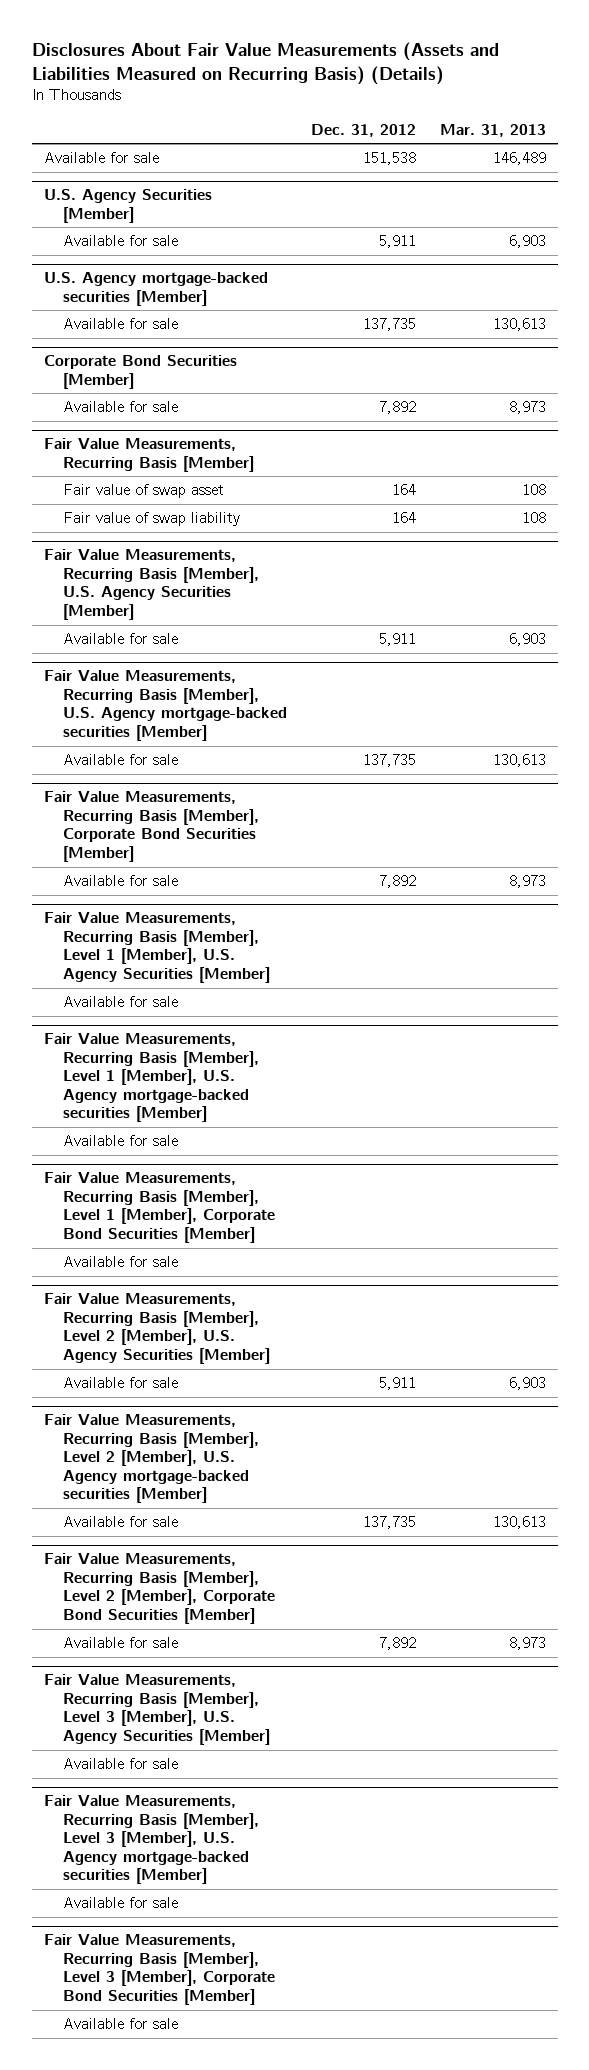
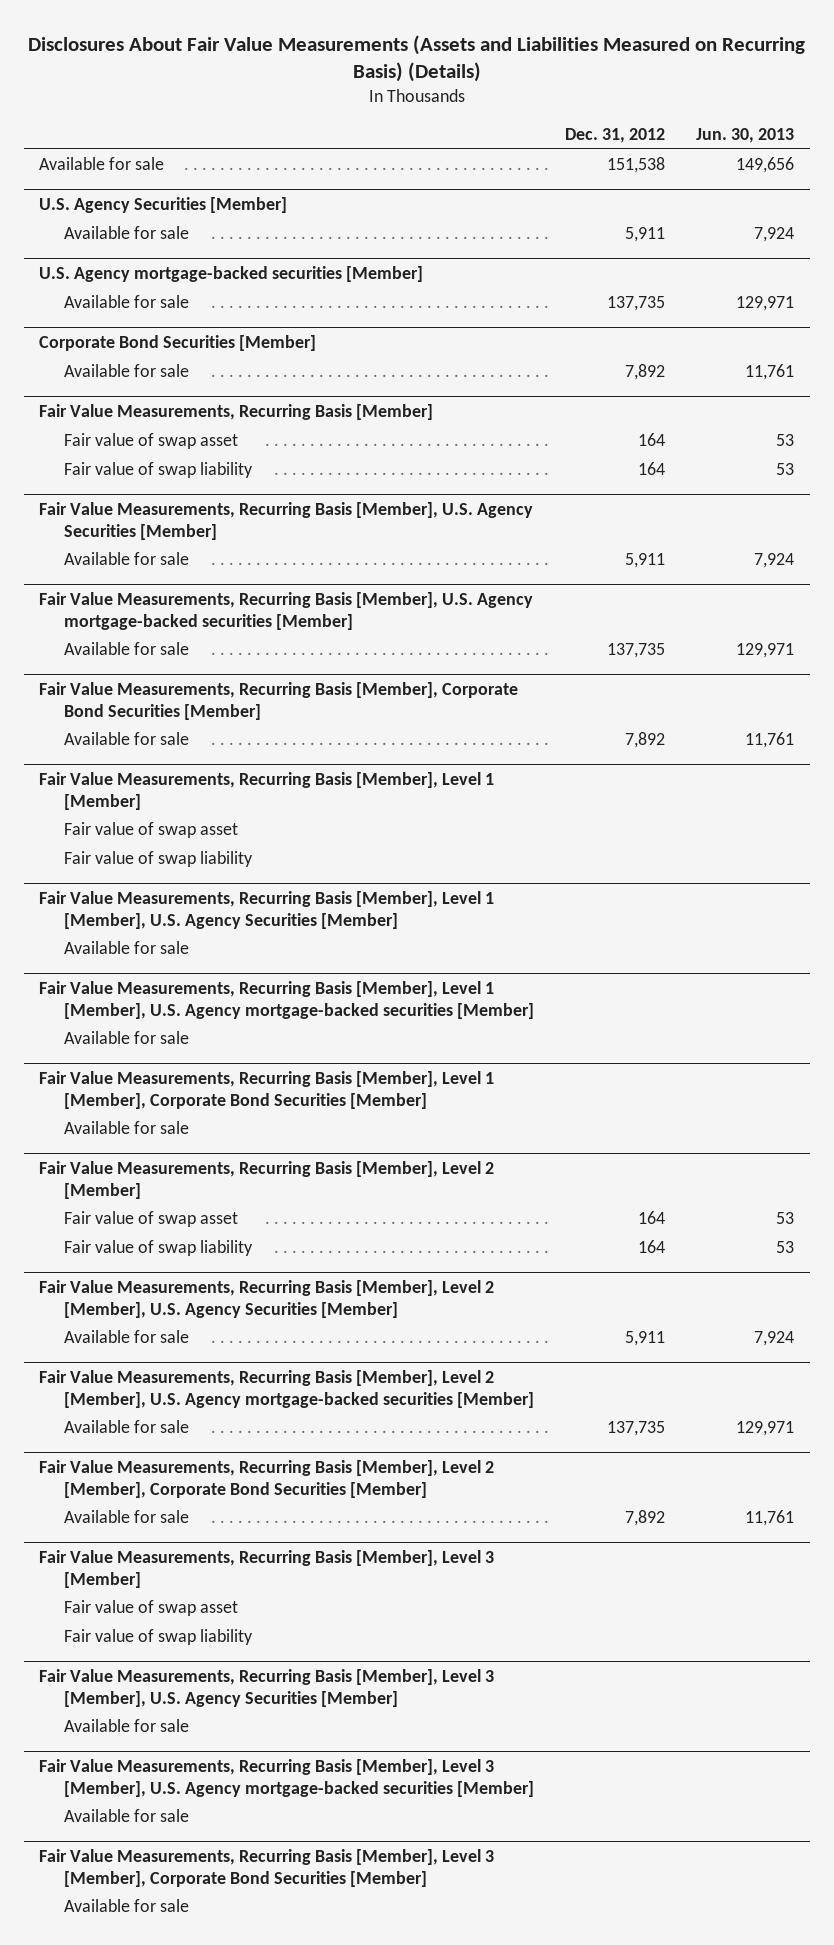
[439,123,546,137] Mar. 31, 2013 -> none
none -> [696,128,795,144] Jun. 30, 2013
none -> [39,771,495,810] Fair Value Measurements, Recurring Basis [Member], Level 1 [Member]
none -> [63,822,238,839] Fair value of swap asset
none -> [63,851,253,868] Fair value of swap liability
none -> [39,1160,495,1199] Fair Value Measurements, Recurring Basis [Member], Level 2 [Member]
none -> [63,1211,238,1228] Fair value of swap asset
none -> [63,1240,253,1257] Fair value of swap liability
none -> [39,1549,495,1588] Fair Value Measurements, Recurring Basis [Member], Level 3 [Member]
none -> [63,1600,238,1617] Fair value of swap asset
none -> [63,1629,253,1646] Fair value of swap liability

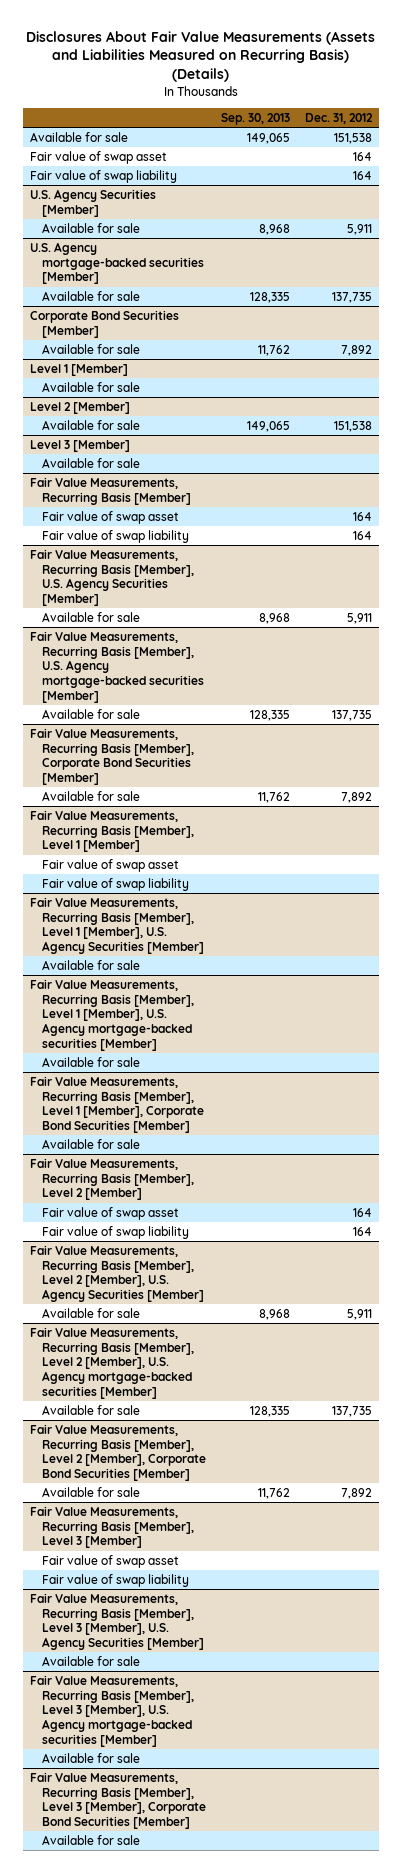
[696,128,795,144] Jun. 30, 2013 -> none
none -> [220,113,290,126] Sep. 30, 2013
none -> [29,151,167,165] Fair value of swap asset
none -> [29,170,177,184] Fair value of swap liability
none -> [29,364,128,377] Level 1 [Member]
none -> [42,382,141,393] Available for sale
none -> [29,402,130,415] Level 2 [Member]
none -> [42,420,141,431] Available for sale
none -> [29,440,130,453] Level 3 [Member]
none -> [42,458,141,469] Available for sale

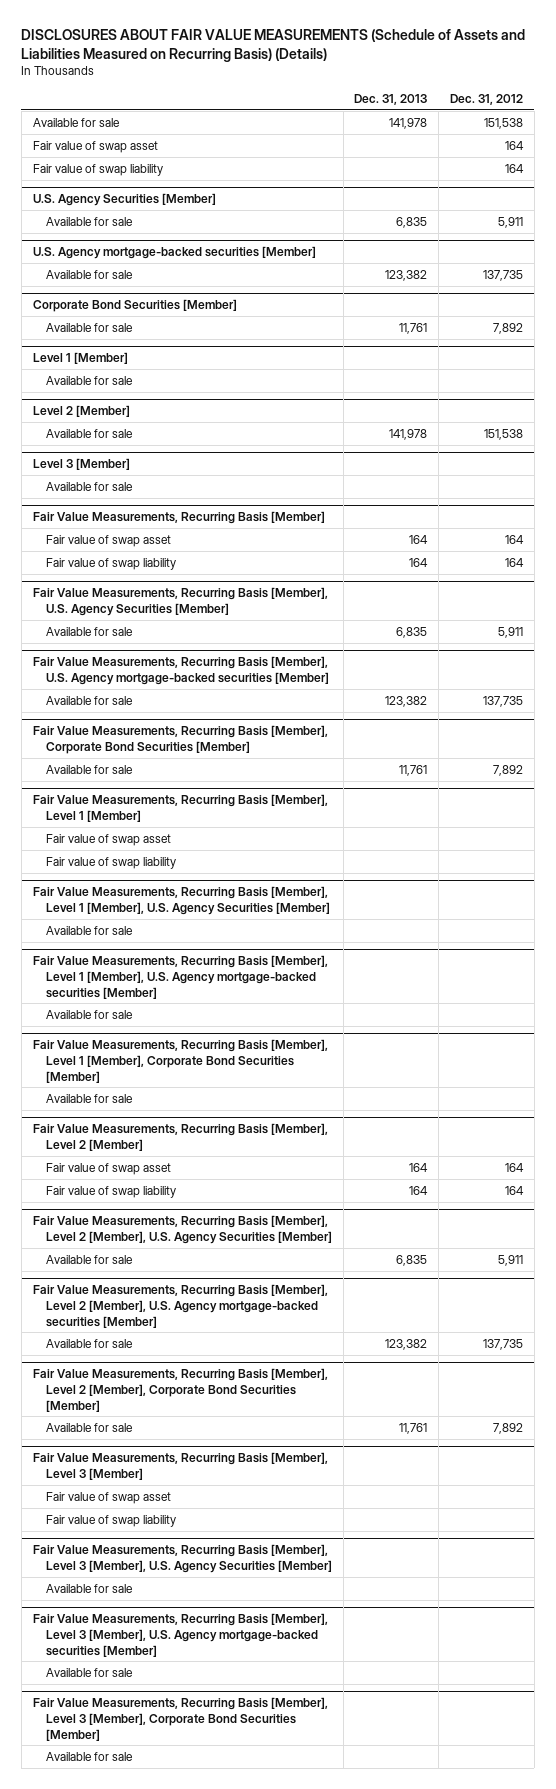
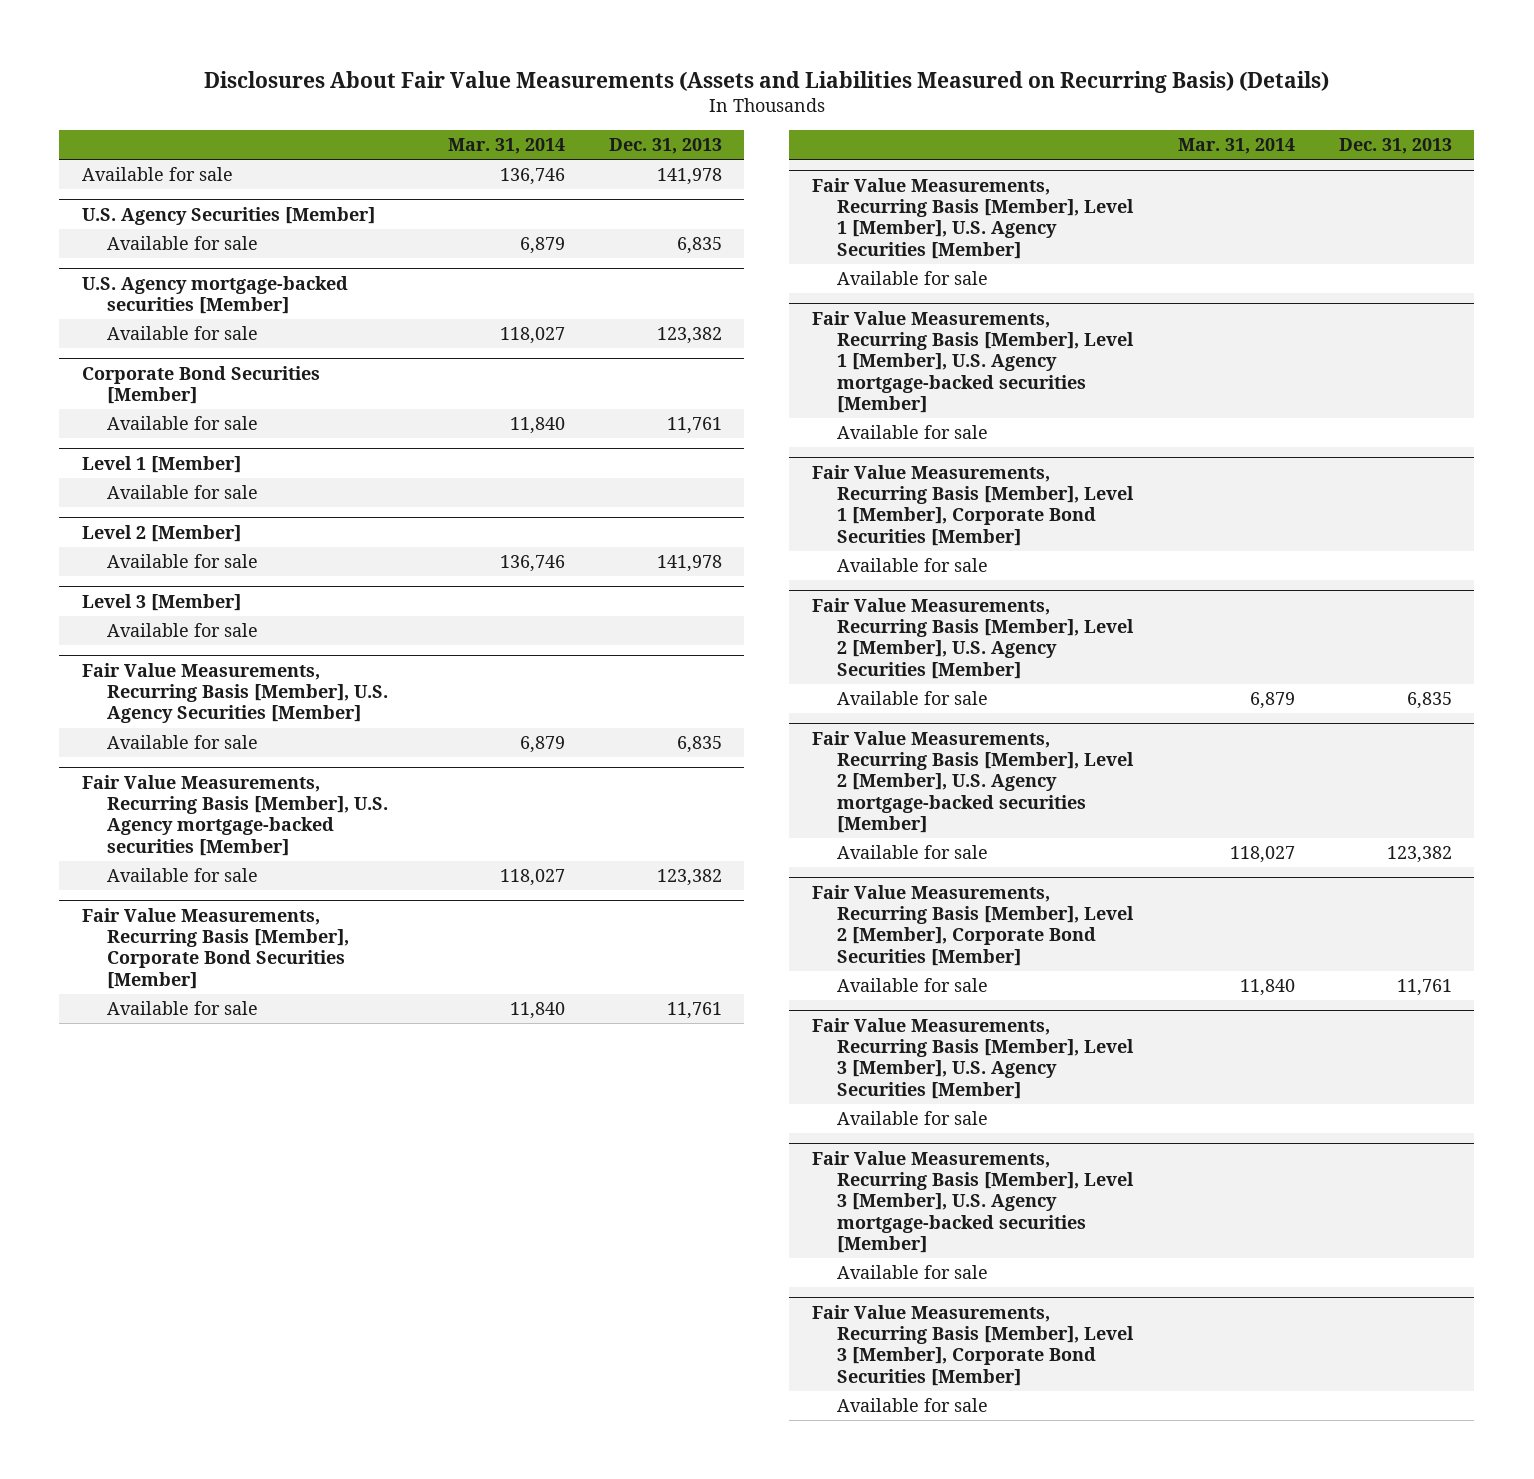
[21,29,526,62] DISCLOSURES ABOUT FAIR VALUE MEASUREMENTS (Schedule of Assets and Liabilities Measured on Recurring Basis) (Details) -> [203,70,1329,93] Disclosures About Fair Value Measurements (Assets and Liabilities Measured on Recurring Basis) (Details)
[449,93,523,105] Dec. 31, 2012 -> none
none -> [447,138,565,155] Mar. 31, 2014
[32,140,158,153] Fair value of swap asset -> none
[32,163,163,176] Fair value of swap liability -> none
[32,511,325,525] Fair Value Measurements, Recurring Basis [Member] -> none
[45,534,171,547] Fair value of swap asset -> none
[45,557,176,570] Fair value of swap liability -> none
[32,794,328,823] Fair Value Measurements, Recurring Basis [Member], Level 1 [Member] -> none
[45,833,171,846] Fair value of swap asset -> none
[45,856,176,869] Fair value of swap liability -> none
[32,1123,328,1152] Fair Value Measurements, Recurring Basis [Member], Level 2 [Member] -> none
[45,1162,171,1175] Fair value of swap asset -> none
[45,1185,176,1198] Fair value of swap liability -> none
[32,1452,328,1481] Fair Value Measurements, Recurring Basis [Member], Level 3 [Member] -> none
[45,1491,171,1504] Fair value of swap asset -> none
[45,1514,176,1527] Fair value of swap liability -> none

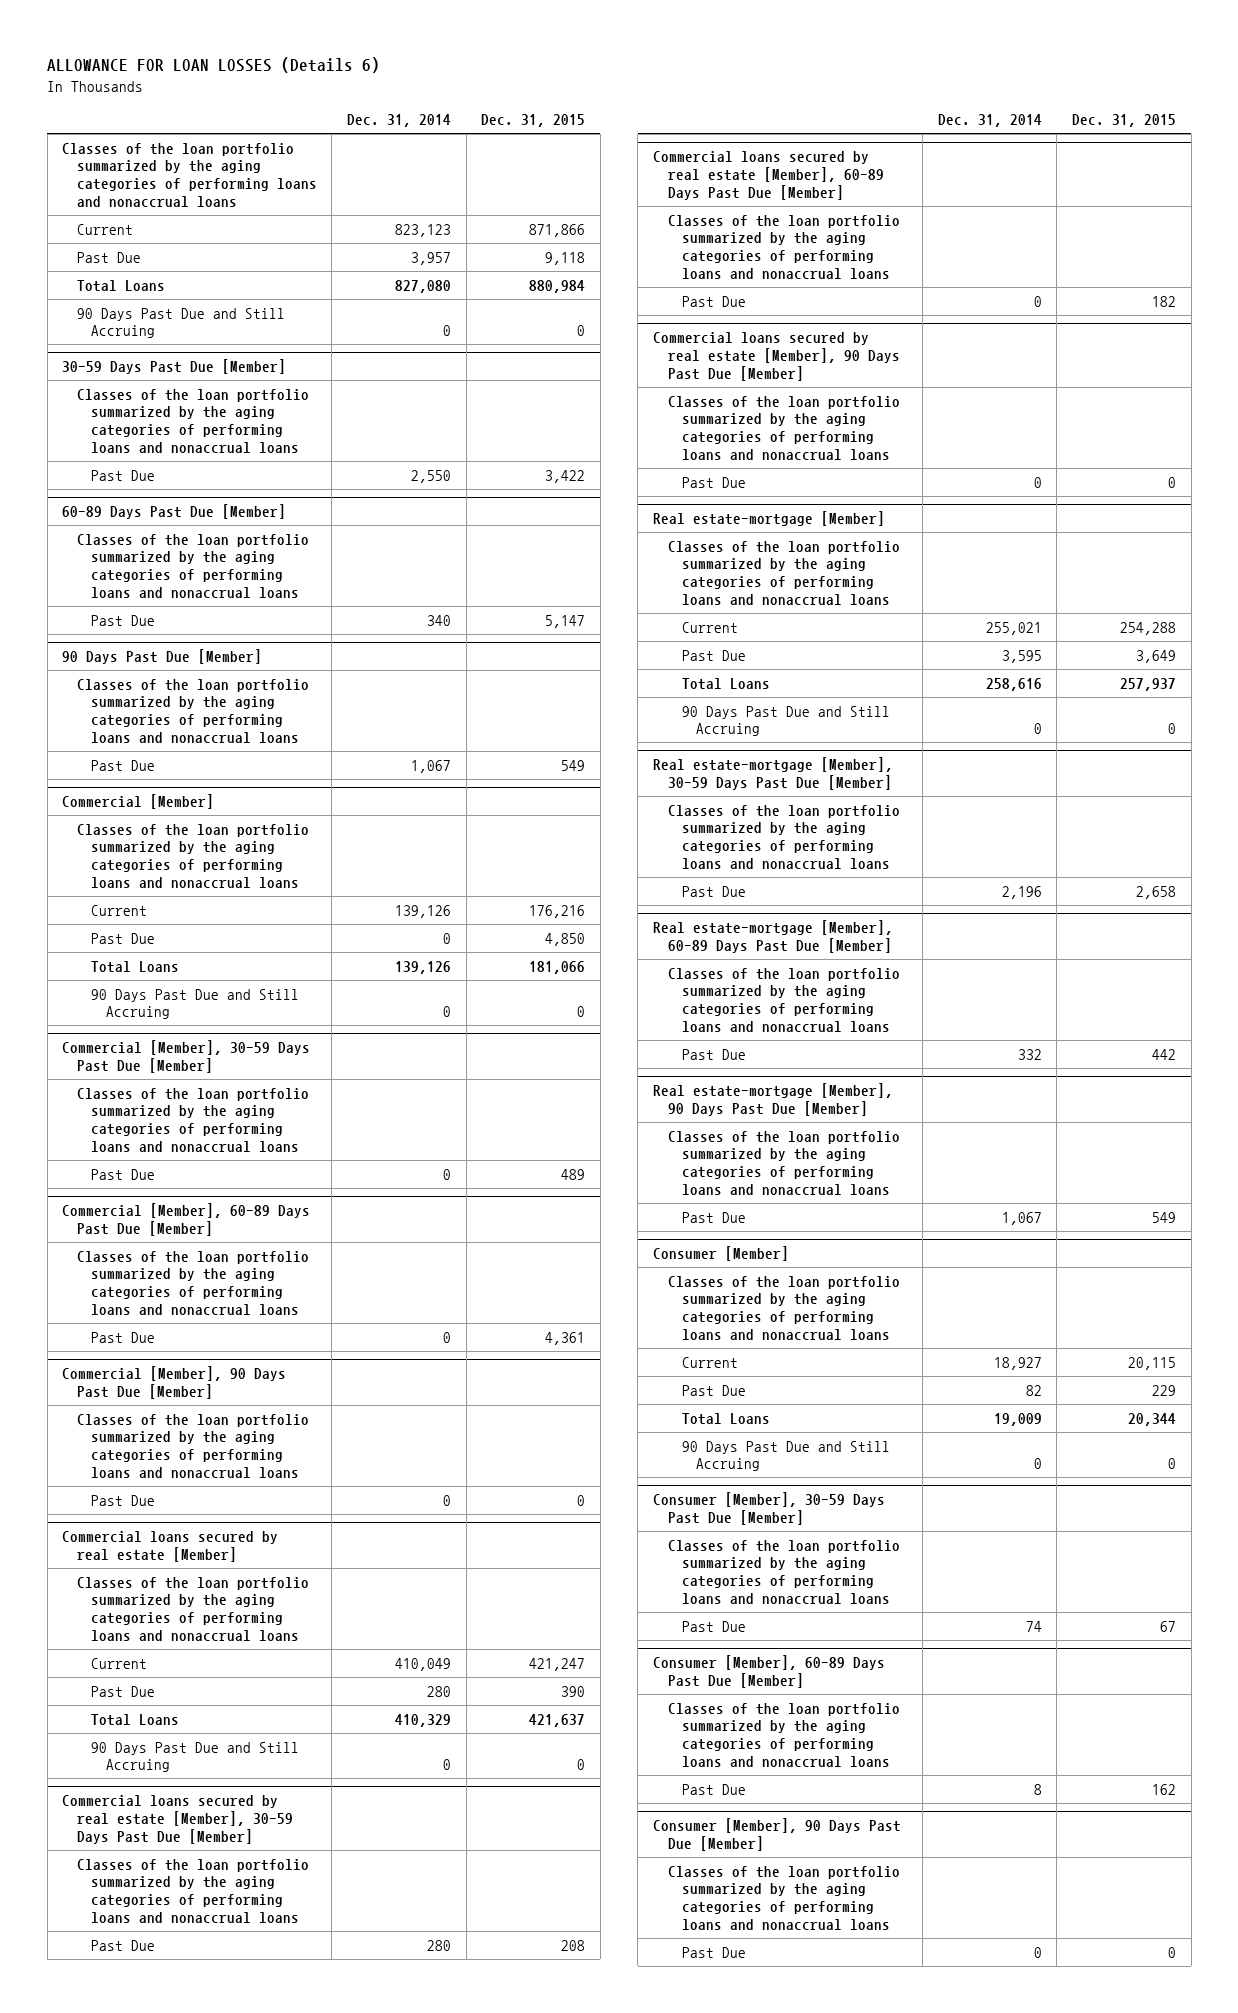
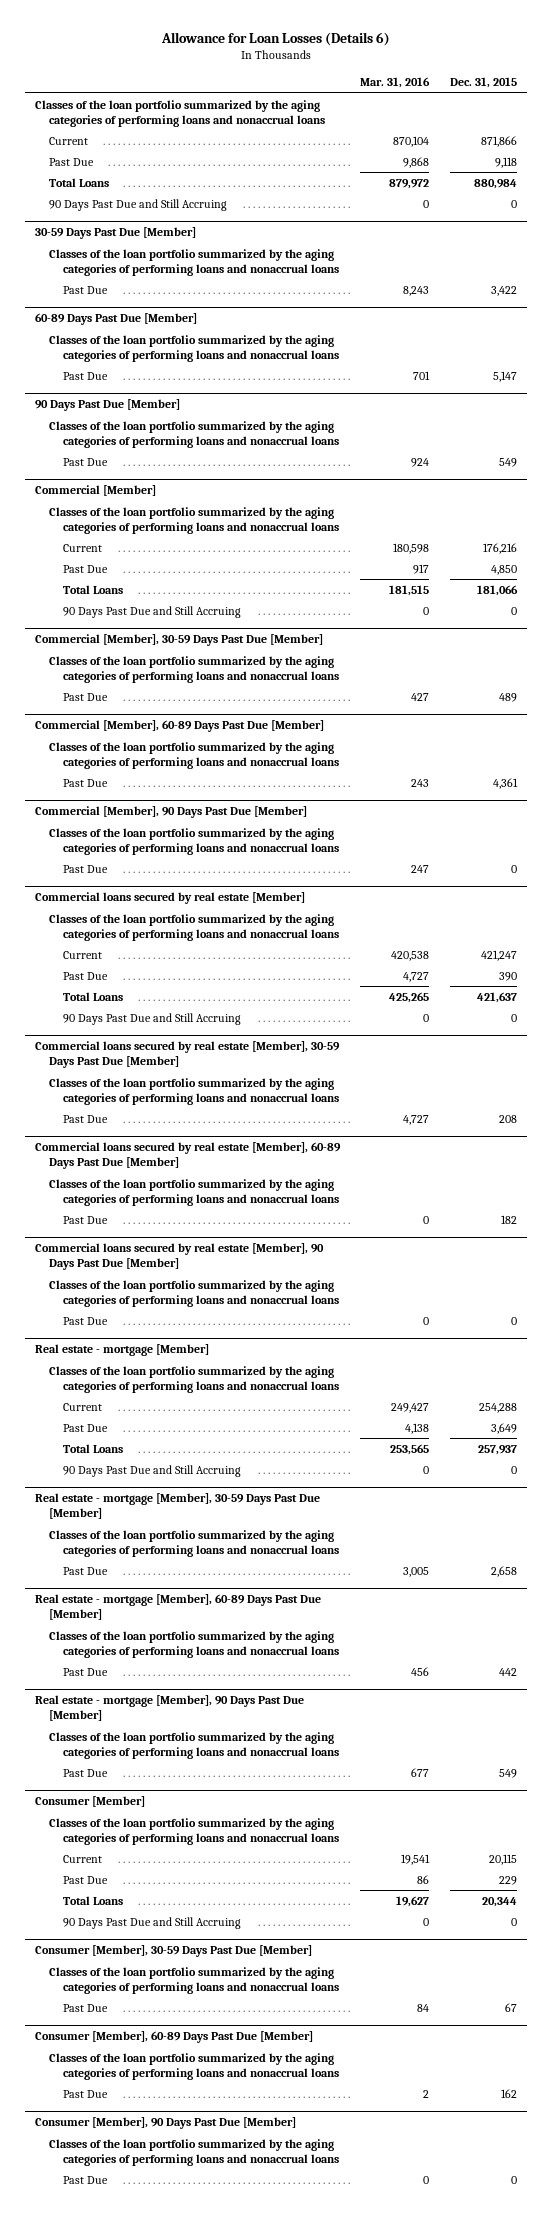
[47,57,381,74] ALLOWANCE FOR LOAN LOSSES (Details 6) -> [160,32,390,47] Allowance for Loan Losses (Details 6)
[346,114,451,128] Dec. 31, 2014 -> none
none -> [360,76,431,88] Mar. 31, 2016
[653,511,886,527] Real estate-mortgage [Member] -> [35,1344,210,1357] Real estate - mortgage [Member]
[653,757,894,791] Real estate-mortgage [Member], 30-59 Days Past Due [Member] -> [35,1493,321,1520] Real estate - mortgage [Member], 30-59 Days Past Due [Member]
[653,920,894,954] Real estate-mortgage [Member], 60-89 Days Past Due [Member] -> [35,1594,322,1621] Real estate - mortgage [Member], 60-89 Days Past Due [Member]
[653,1083,894,1117] Real estate-mortgage [Member], 90 Days Past Due [Member] -> [35,1695,305,1722] Real estate - mortgage [Member], 90 Days Past Due [Member]

